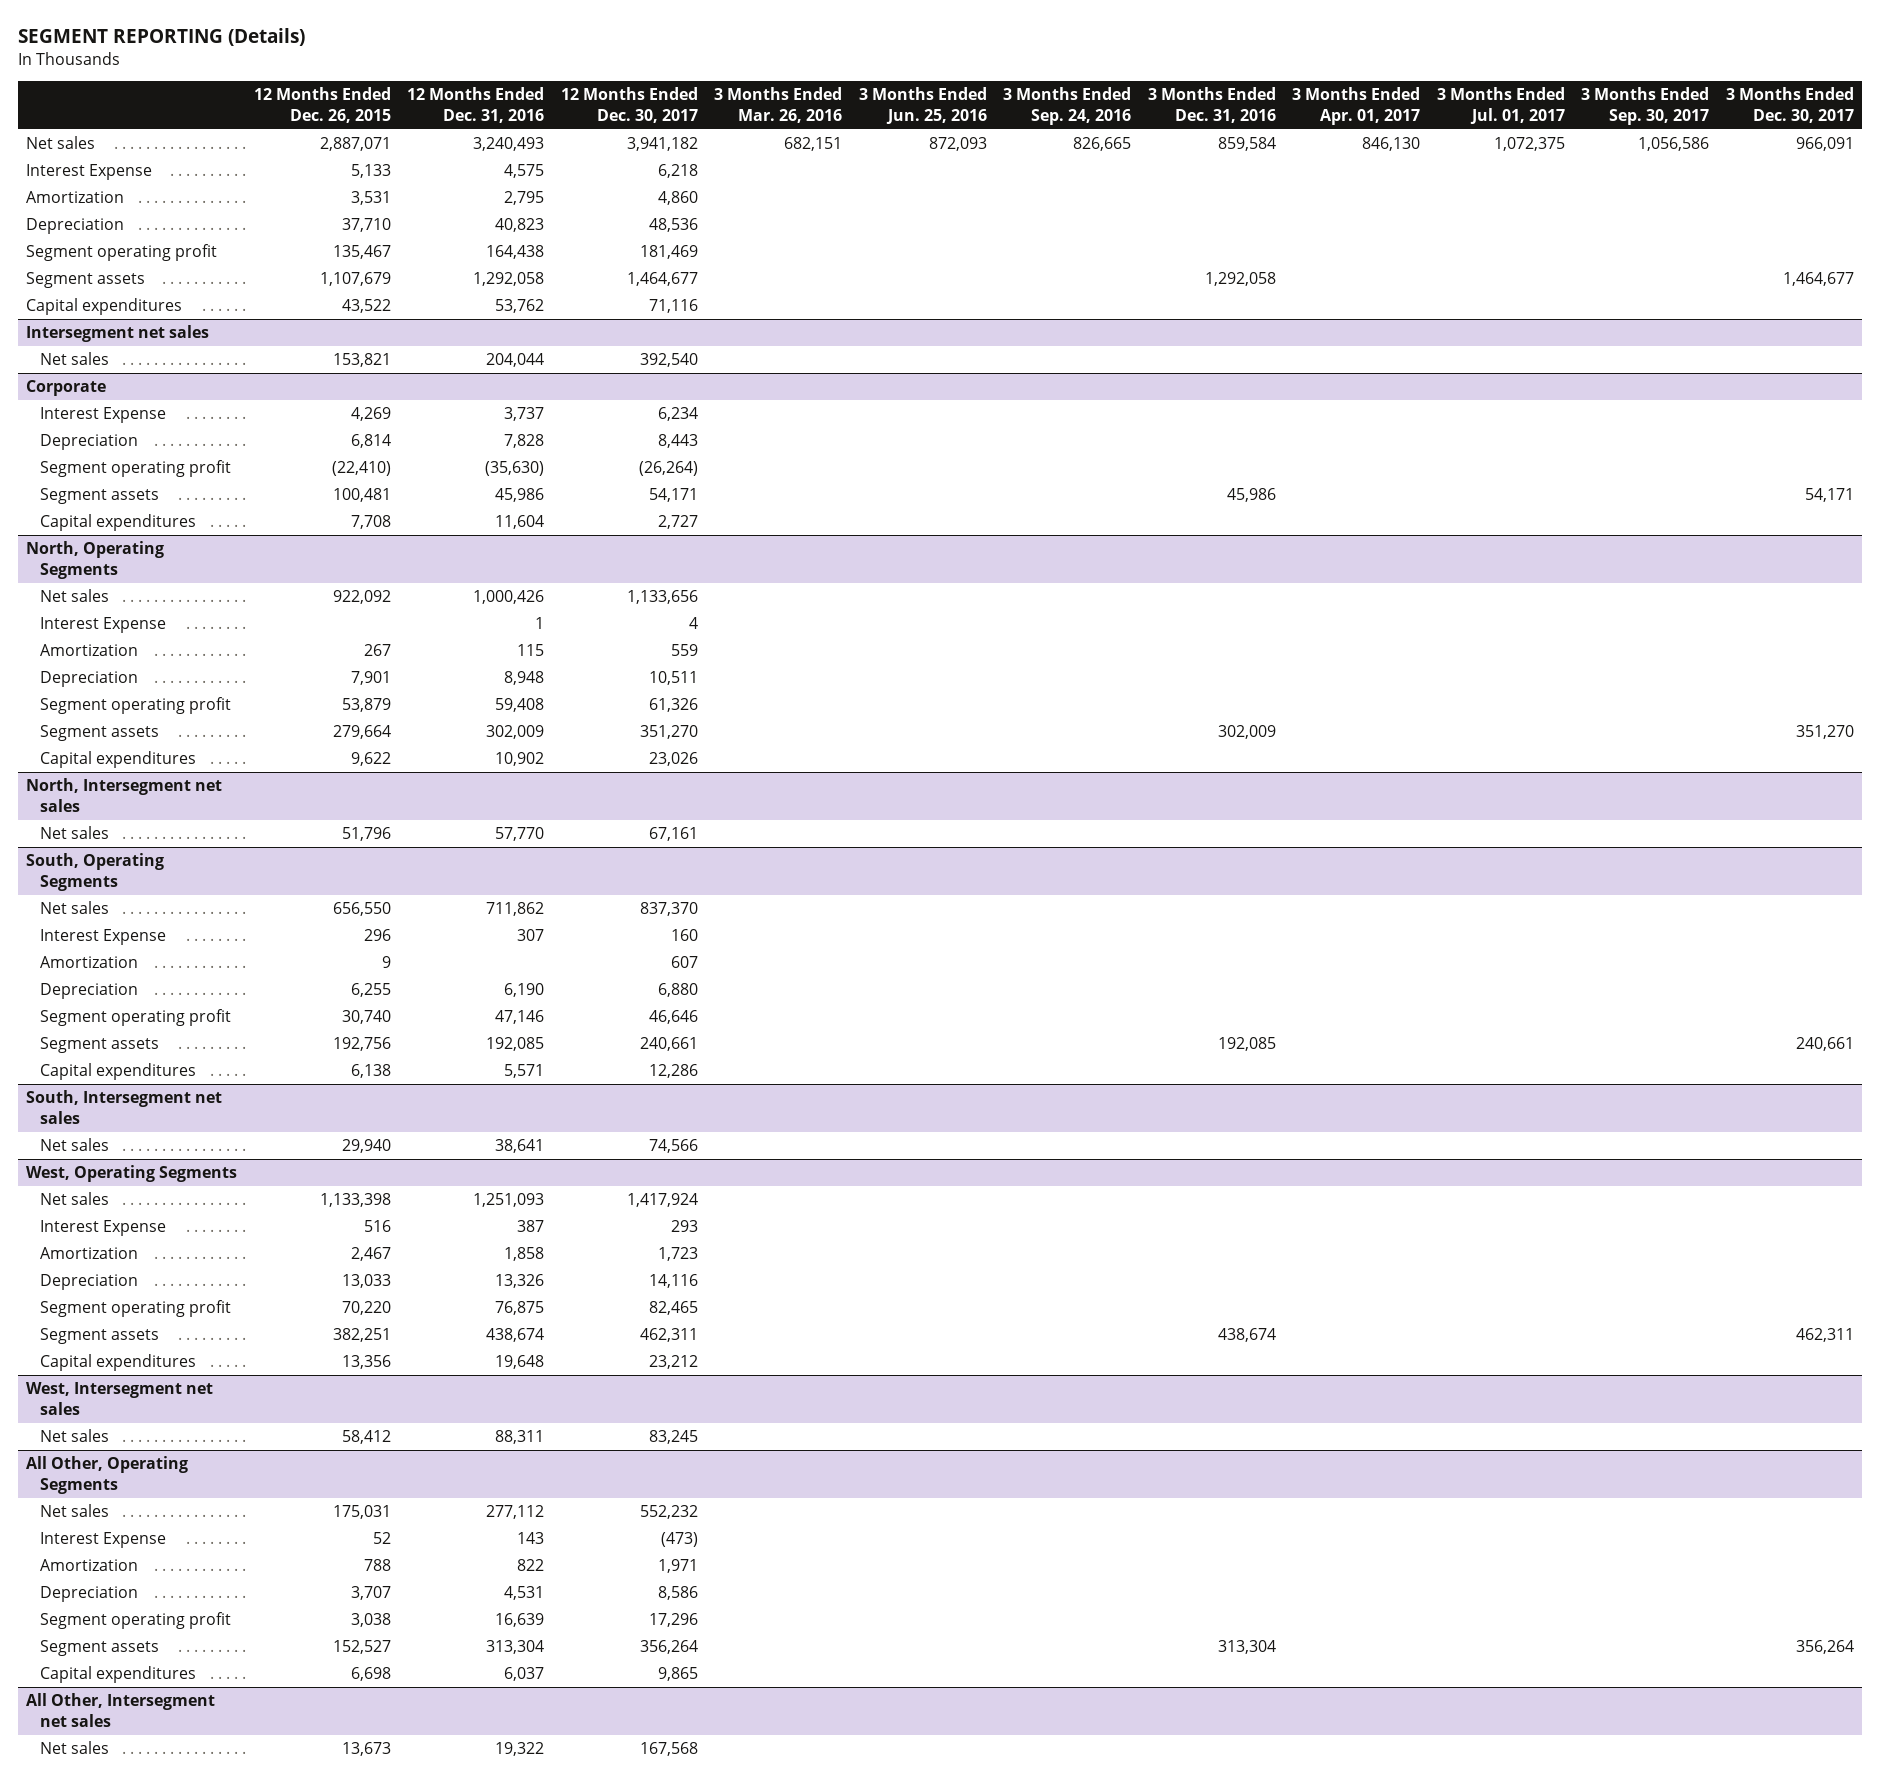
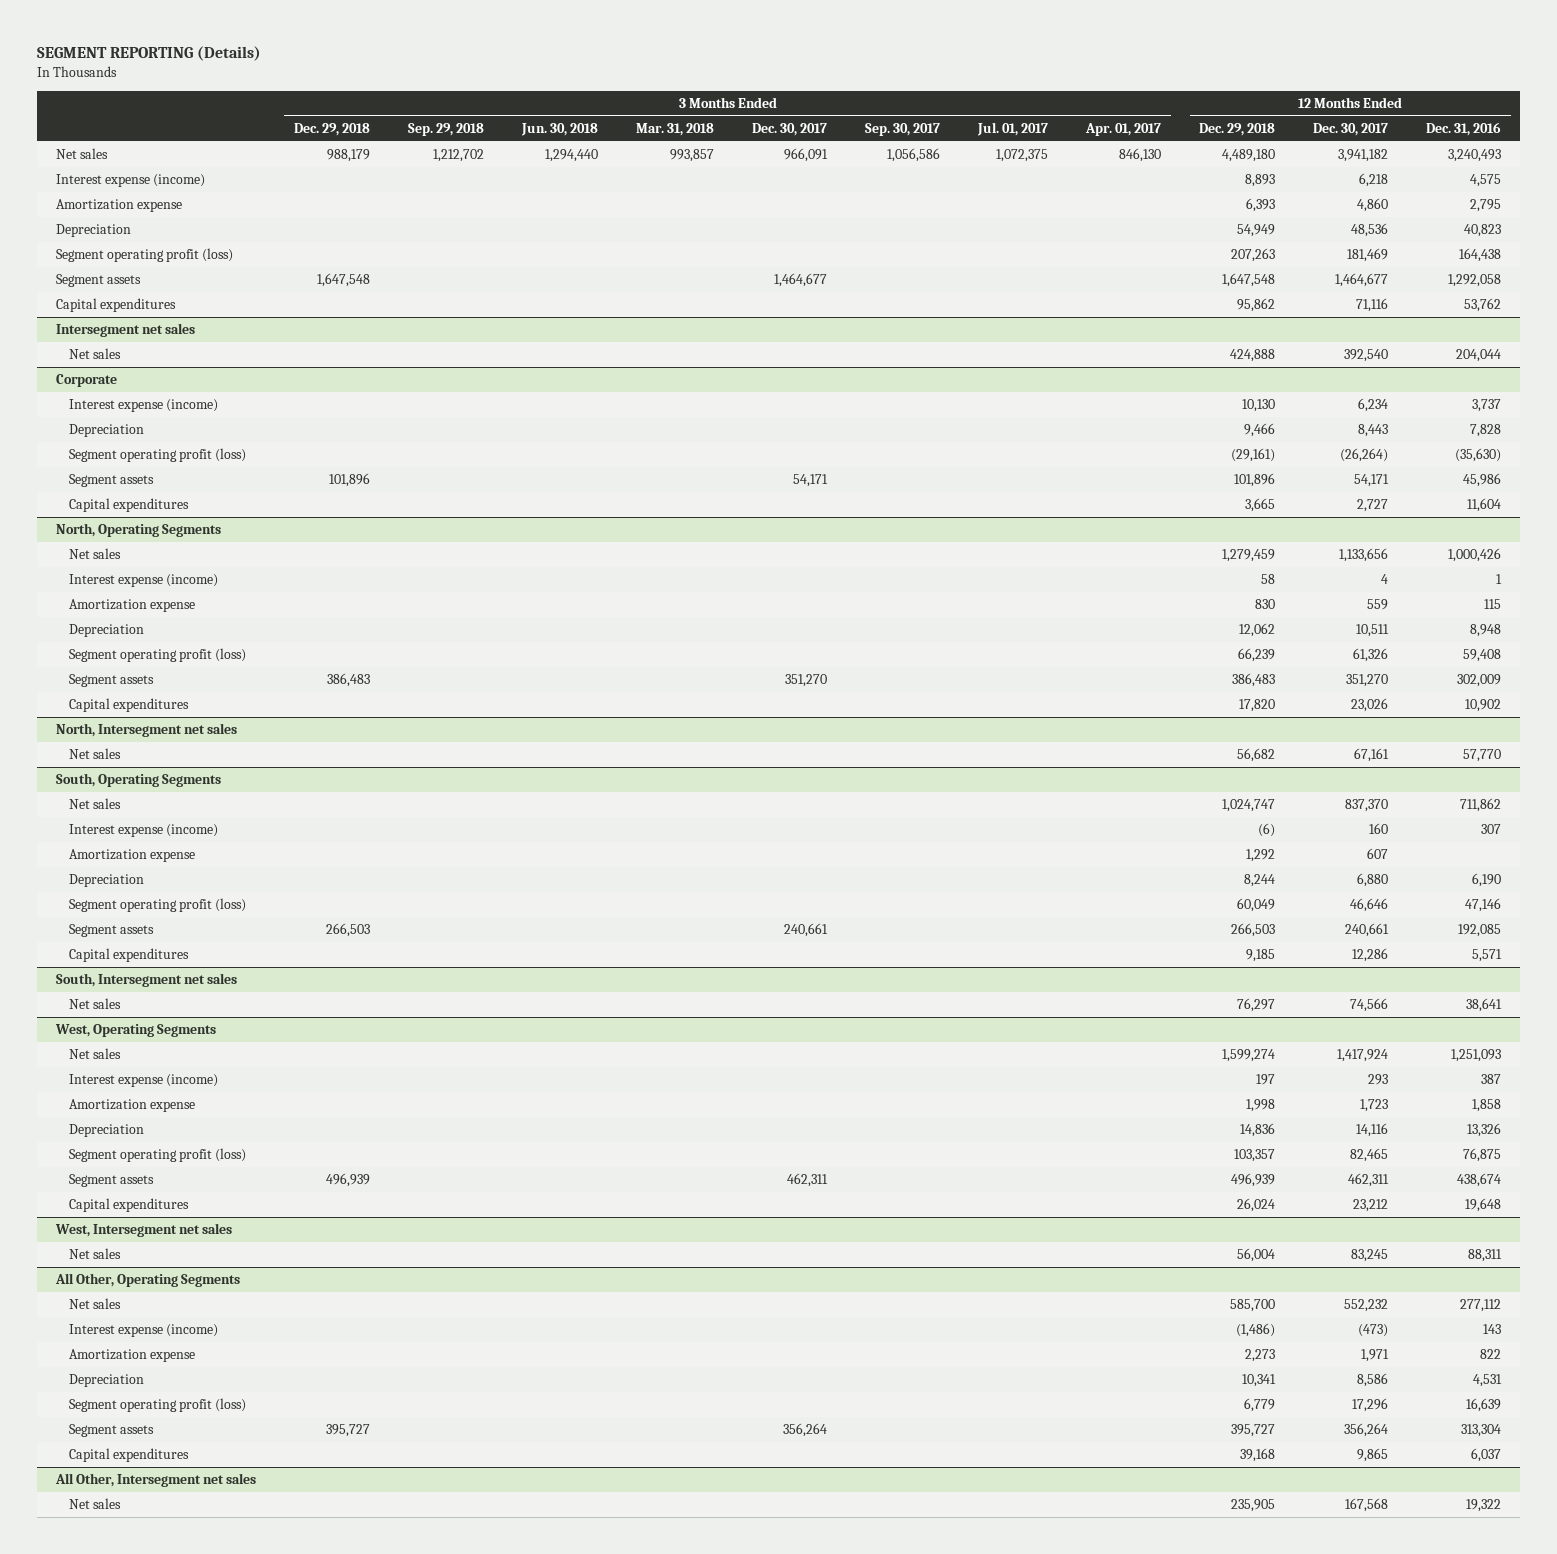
[253,87,391,124] 12 Months Ended Dec. 26, 2015 -> none
[714,87,843,124] 3 Months Ended Mar. 26, 2016 -> none
[858,87,987,125] 3 Months Ended Jun. 25, 2016 -> none
[1003,87,1132,126] 3 Months Ended Sep. 24, 2016 -> none
[1147,87,1276,124] 3 Months Ended Dec. 31, 2016 -> none
none -> [293,122,370,136] Dec. 29, 2018
none -> [407,122,484,136] Sep. 29, 2018
none -> [520,122,598,136] Jun. 30, 2018
none -> [636,122,715,136] Mar. 31, 2018
none -> [1199,122,1276,136] Dec. 29, 2018
[26,164,153,181] Interest Expense -> [55,174,205,188] Interest expense (income)
[26,191,125,204] Amortization -> [55,199,182,213] Amortization expense
[26,244,218,262] Segment operating profit -> [55,248,233,263] Segment operating profit (loss)
[39,407,166,424] Interest Expense -> [69,399,219,413] Interest expense (income)
[39,460,231,478] Segment operating profit -> [69,448,247,463] Segment operating profit (loss)
[39,617,166,634] Interest Expense -> [69,574,219,588] Interest expense (income)
[39,644,138,657] Amortization -> [69,599,196,613] Amortization expense
[39,697,231,715] Segment operating profit -> [69,648,247,663] Segment operating profit (loss)
[39,929,166,946] Interest Expense -> [69,824,219,838] Interest expense (income)
[39,956,138,969] Amortization -> [69,849,196,863] Amortization expense
[39,1009,231,1027] Segment operating profit -> [69,898,247,913] Segment operating profit (loss)
[39,1220,166,1237] Interest Expense -> [69,1074,219,1088] Interest expense (income)
[39,1247,138,1260] Amortization -> [69,1099,196,1113] Amortization expense
[39,1300,231,1318] Segment operating profit -> [69,1148,247,1163] Segment operating profit (loss)
[39,1532,166,1549] Interest Expense -> [69,1324,219,1338] Interest expense (income)
[39,1559,138,1572] Amortization -> [69,1349,196,1363] Amortization expense
[39,1612,231,1630] Segment operating profit -> [69,1398,247,1413] Segment operating profit (loss)

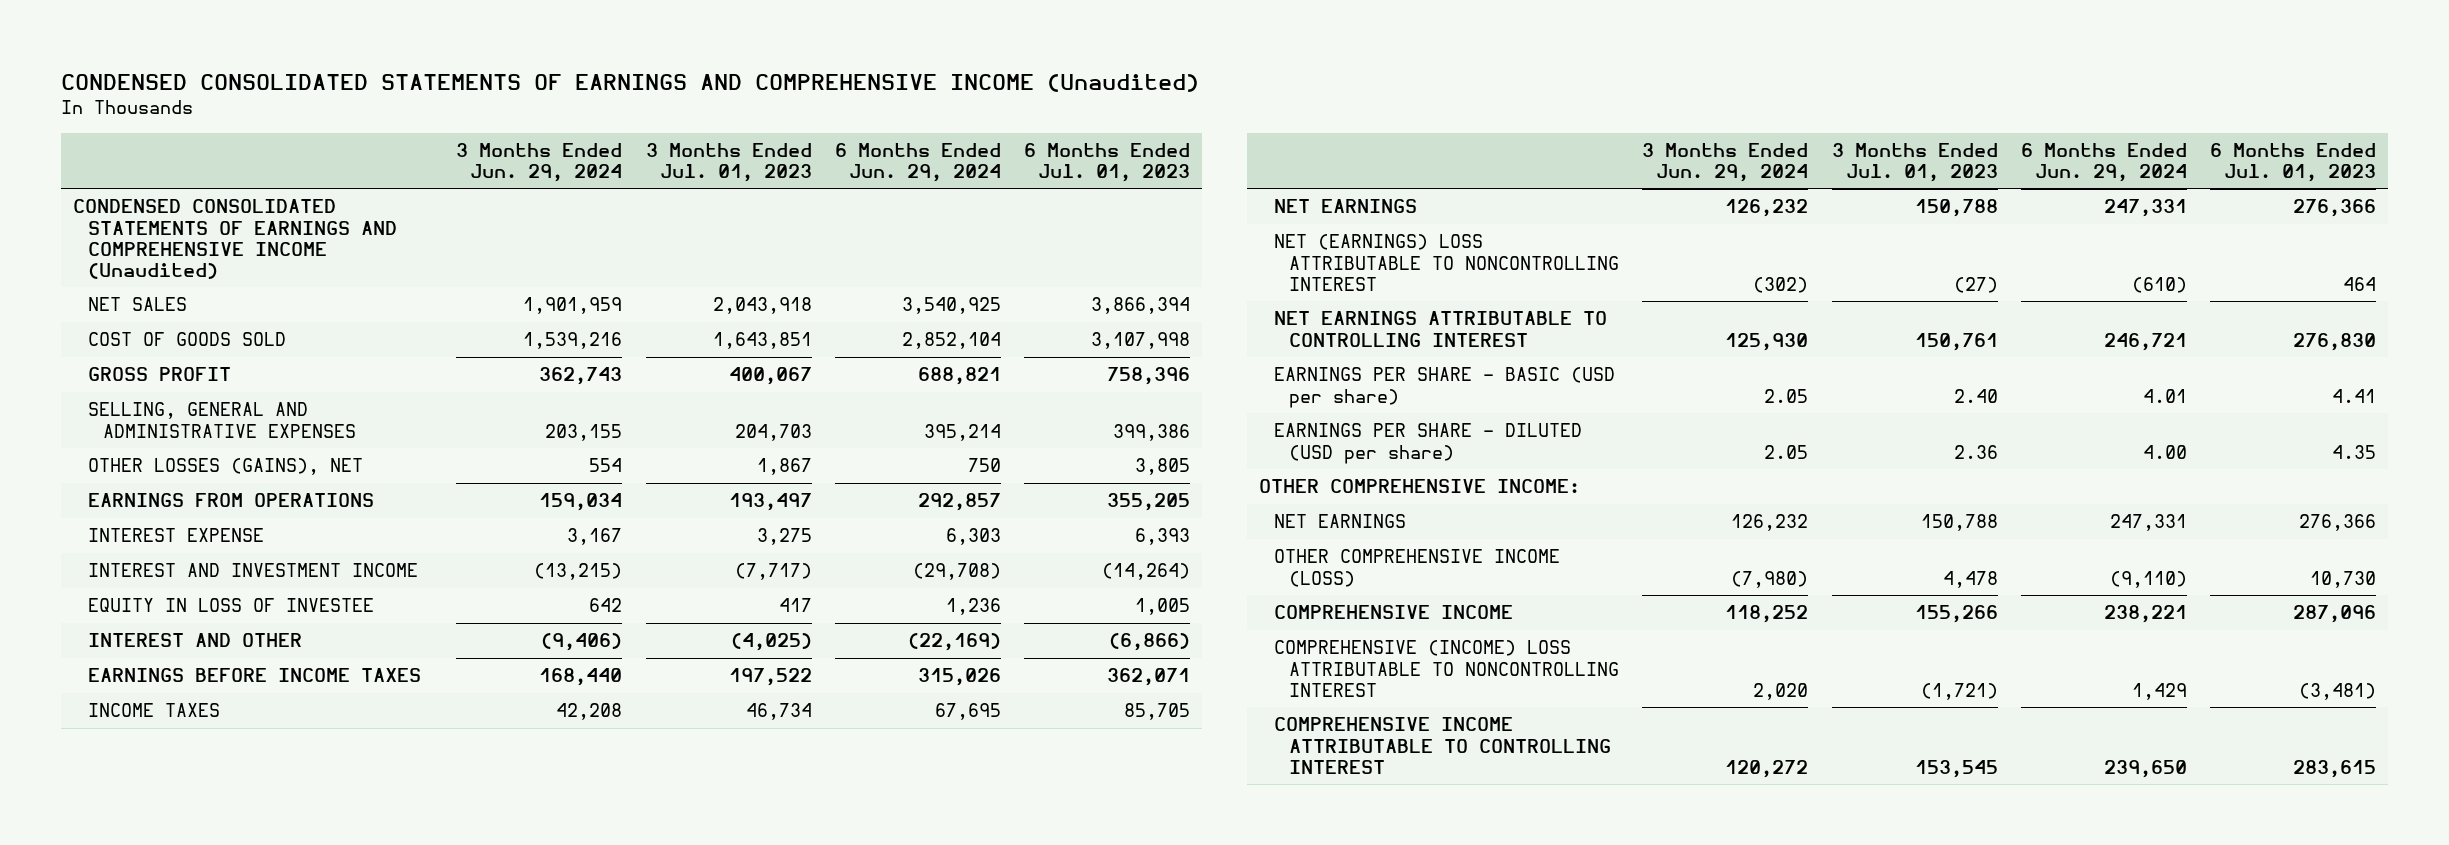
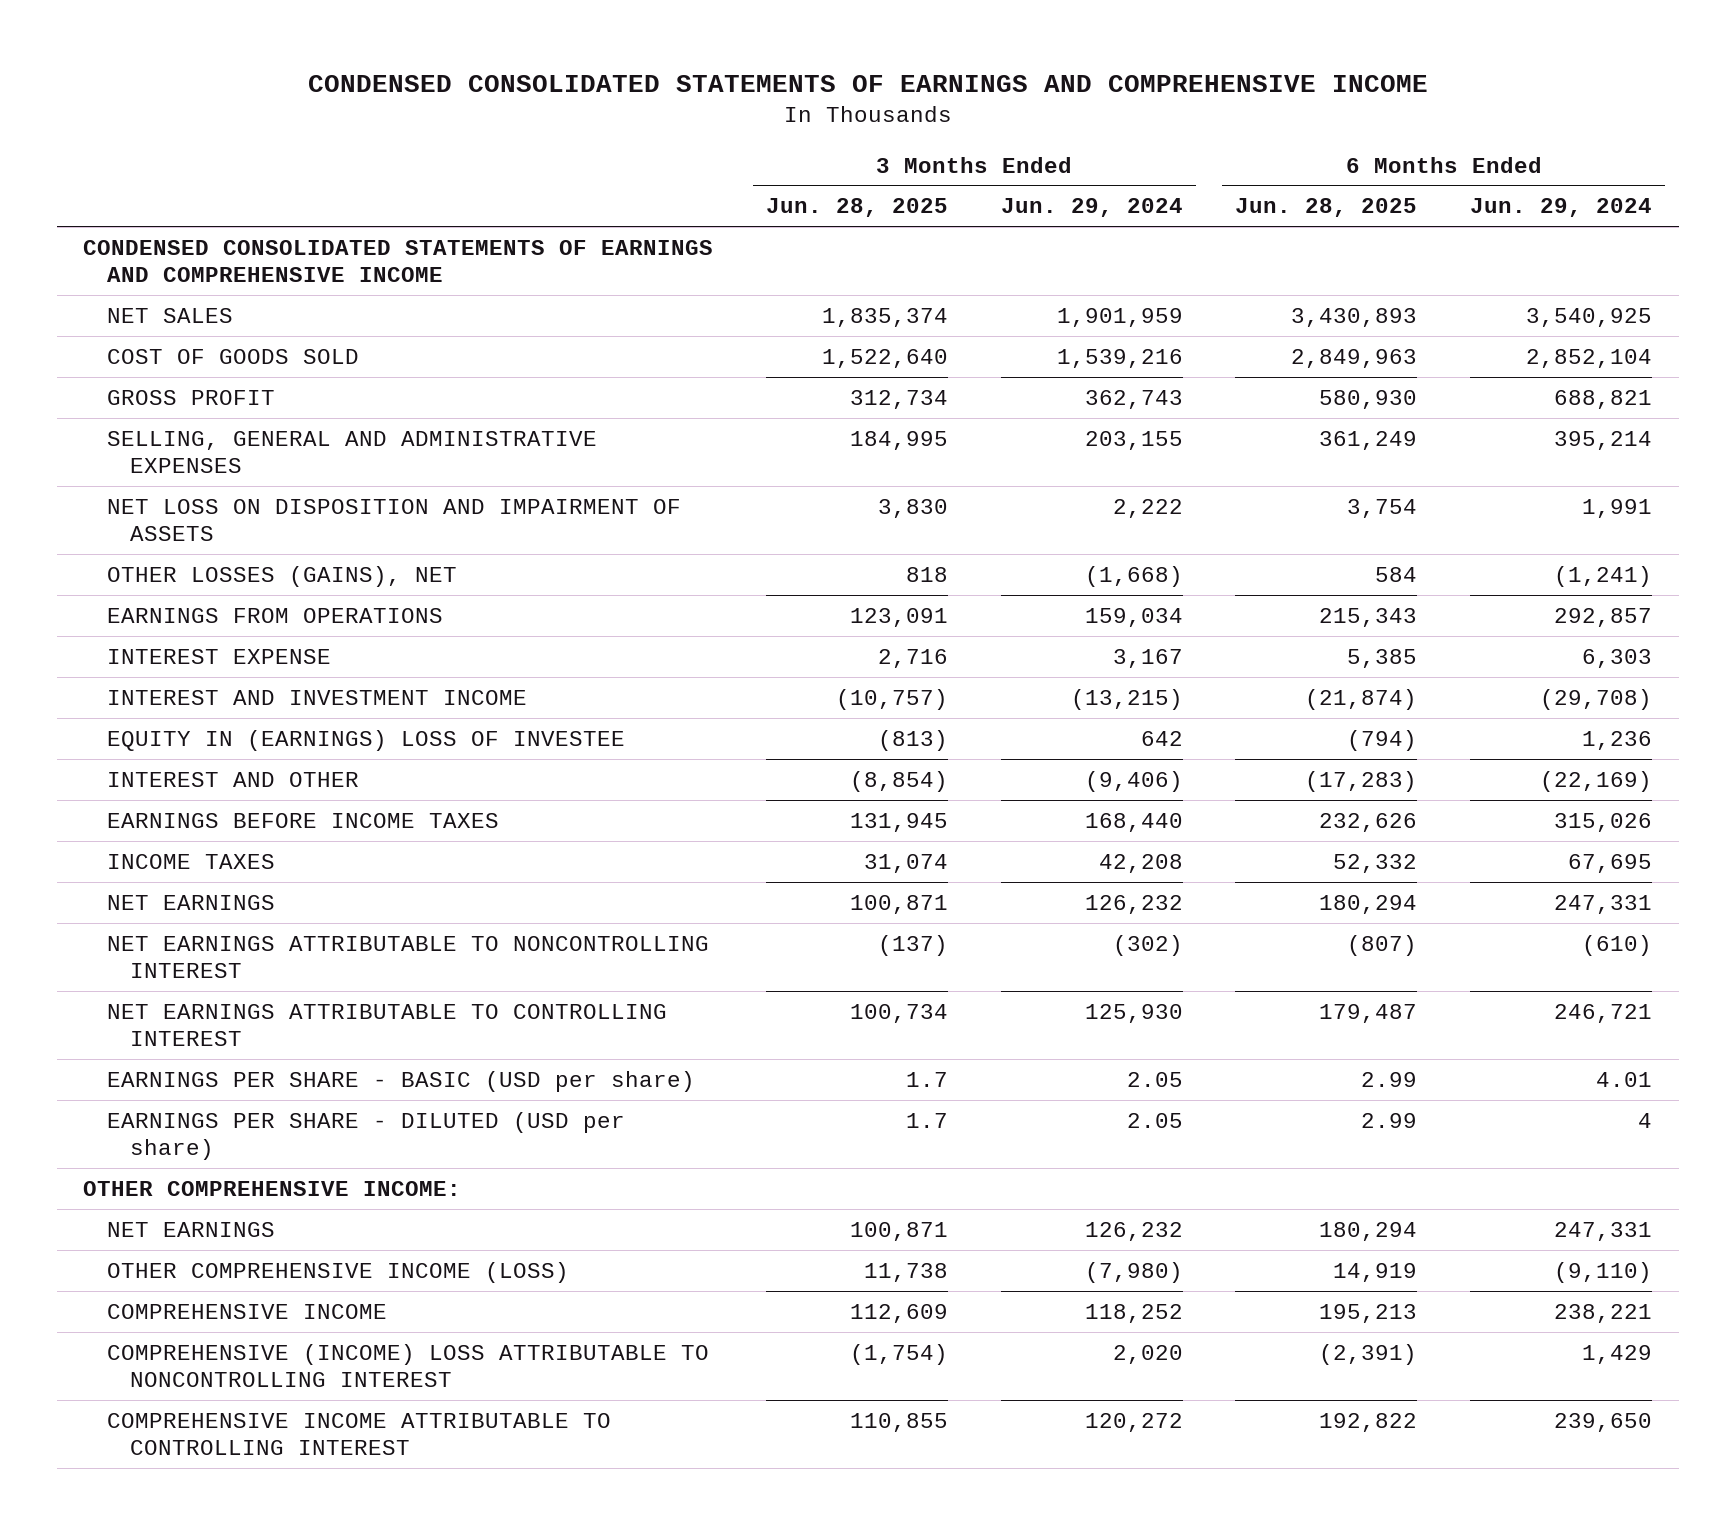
[61,73,1200,92] CONDENSED CONSOLIDATED STATEMENTS OF EARNINGS AND COMPREHENSIVE INCOME (Unaudited) -> [307,75,1428,93] CONDENSED CONSOLIDATED STATEMENTS OF EARNINGS AND COMPREHENSIVE INCOME
[645,142,812,183] 3 Months Ended Jul. 01, 2023 -> none
[1024,142,1191,183] 6 Months Ended Jul. 01, 2023 -> none
none -> [766,198,949,218] Jun. 28, 2025
none -> [1235,198,1418,218] Jun. 28, 2025
[73,199,398,280] CONDENSED CONSOLIDATED STATEMENTS OF EARNINGS AND COMPREHENSIVE INCOME (Unaudited) -> [83,239,714,283] CONDENSED CONSOLIDATED STATEMENTS OF EARNINGS AND COMPREHENSIVE INCOME
none -> [106,498,681,542] NET LOSS ON DISPOSITION AND IMPAIRMENT OF ASSETS
[589,458,623,473] 554 -> [1084,565,1183,587] (1,668)
[967,458,1001,473] 750 -> [1554,565,1653,587] (1,241)
[88,598,375,613] EQUITY IN LOSS OF INVESTEE -> [106,729,625,751] EQUITY IN (EARNINGS) LOSS OF INVESTEE
[1274,234,1620,291] NET (EARNINGS) LOSS ATTRIBUTABLE TO NONCONTROLLING INTEREST -> [106,935,709,979] NET EARNINGS ATTRIBUTABLE TO NONCONTROLLING INTEREST
[2142,444,2187,459] 4.00 -> [1638,1112,1653,1128] 4

